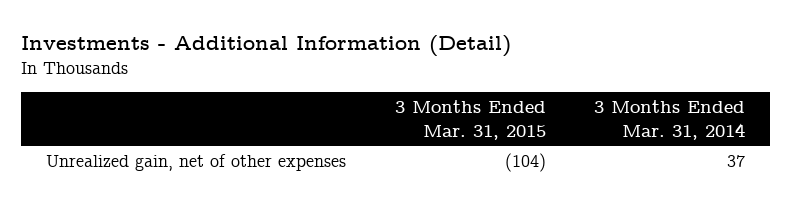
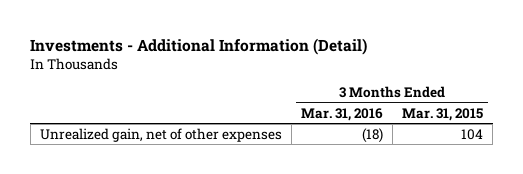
[594,100,746,140] 3 Months Ended Mar. 31, 2014 -> none
none -> [300,107,383,121] Mar. 31, 2016
[504,153,546,173] (104) -> [461,128,484,140] 104

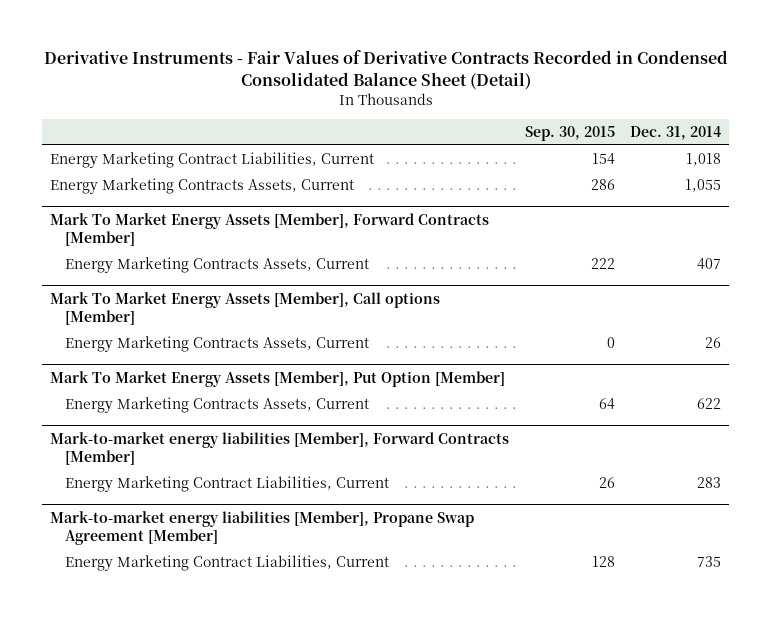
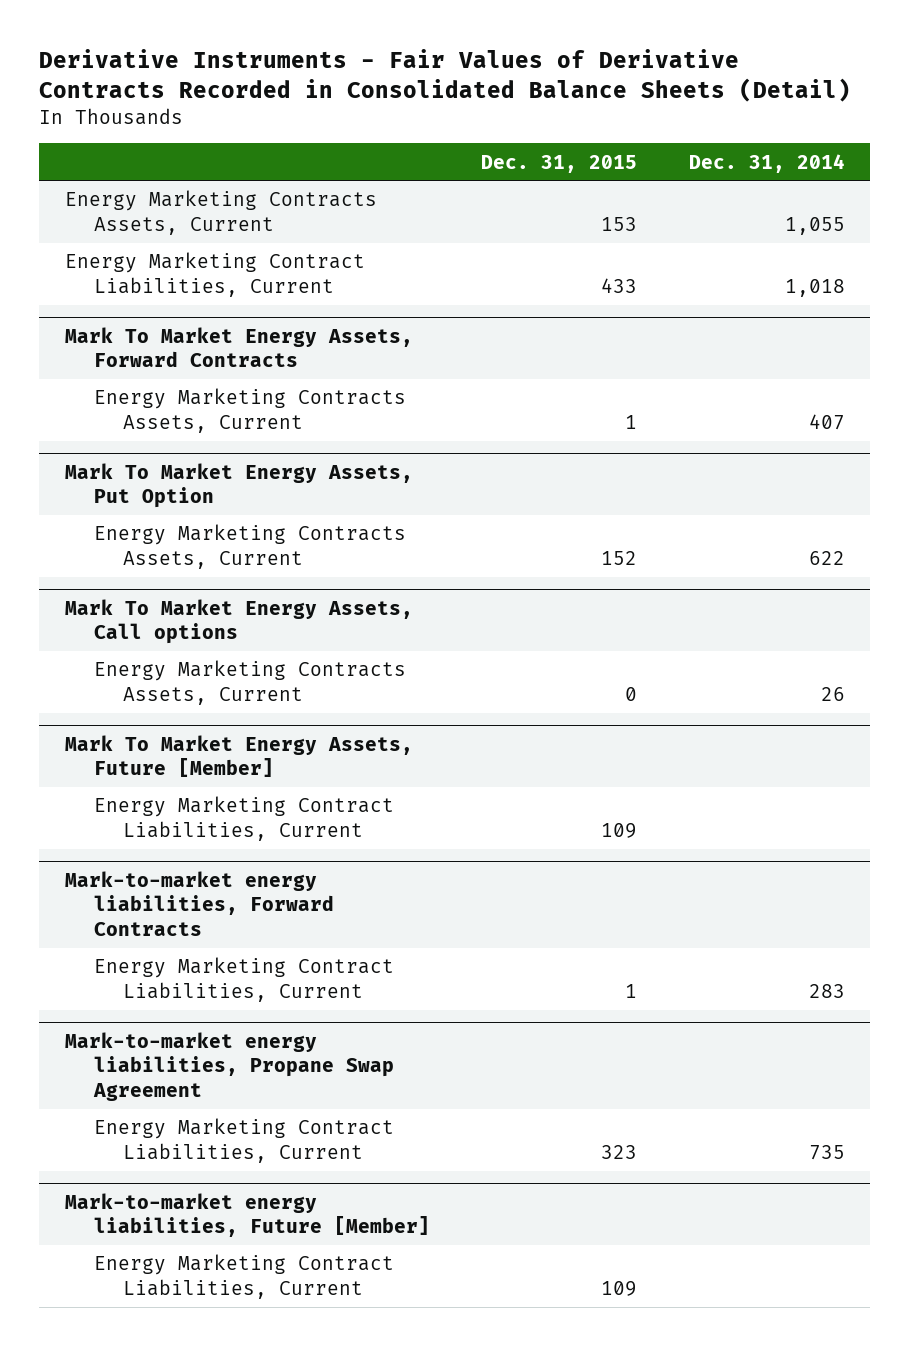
[43,49,728,90] Derivative Instruments - Fair Values of Derivative Contracts Recorded in Condensed Consolidated Balance Sheet (Detail) -> [38,49,851,103] Derivative Instruments - Fair Values of Derivative Contracts Recorded in Consolidated Balance Sheets (Detail)
[524,125,615,141] Sep. 30, 2015 -> none
none -> [481,154,638,173] Dec. 31, 2015
[49,152,374,169] Energy Marketing Contract Liabilities, Current -> [64,252,365,298] Energy Marketing Contract Liabilities, Current
[49,213,489,246] Mark To Market Energy Assets [Member], Forward Contracts [Member] -> [64,326,413,368] Mark To Market Energy Assets, Forward Contracts
[49,292,440,325] Mark To Market Energy Assets [Member], Call options [Member] -> none
[65,336,370,353] Energy Marketing Contracts Assets, Current -> none
[49,371,505,388] Mark To Market Energy Assets [Member], Put Option [Member] -> [64,462,413,509] Mark To Market Energy Assets, Put Option
none -> [64,598,413,645] Mark To Market Energy Assets, Call options
none -> [93,660,406,706] Energy Marketing Contracts Assets, Current
none -> [64,734,413,778] Mark To Market Energy Assets, Future [Member]
none -> [93,796,394,842] Energy Marketing Contract Liabilities, Current
[49,432,509,465] Mark-to-market energy liabilities [Member], Forward Contracts [Member] -> [64,870,334,937] Mark-to-market energy liabilities, Forward Contracts
[49,511,474,545] Mark-to-market energy liabilities [Member], Propane Swap Agreement [Member] -> [64,1031,394,1102] Mark-to-market energy liabilities, Propane Swap Agreement
none -> [64,1192,430,1238] Mark-to-market energy liabilities, Future [Member]
none -> [93,1254,394,1300] Energy Marketing Contract Liabilities, Current

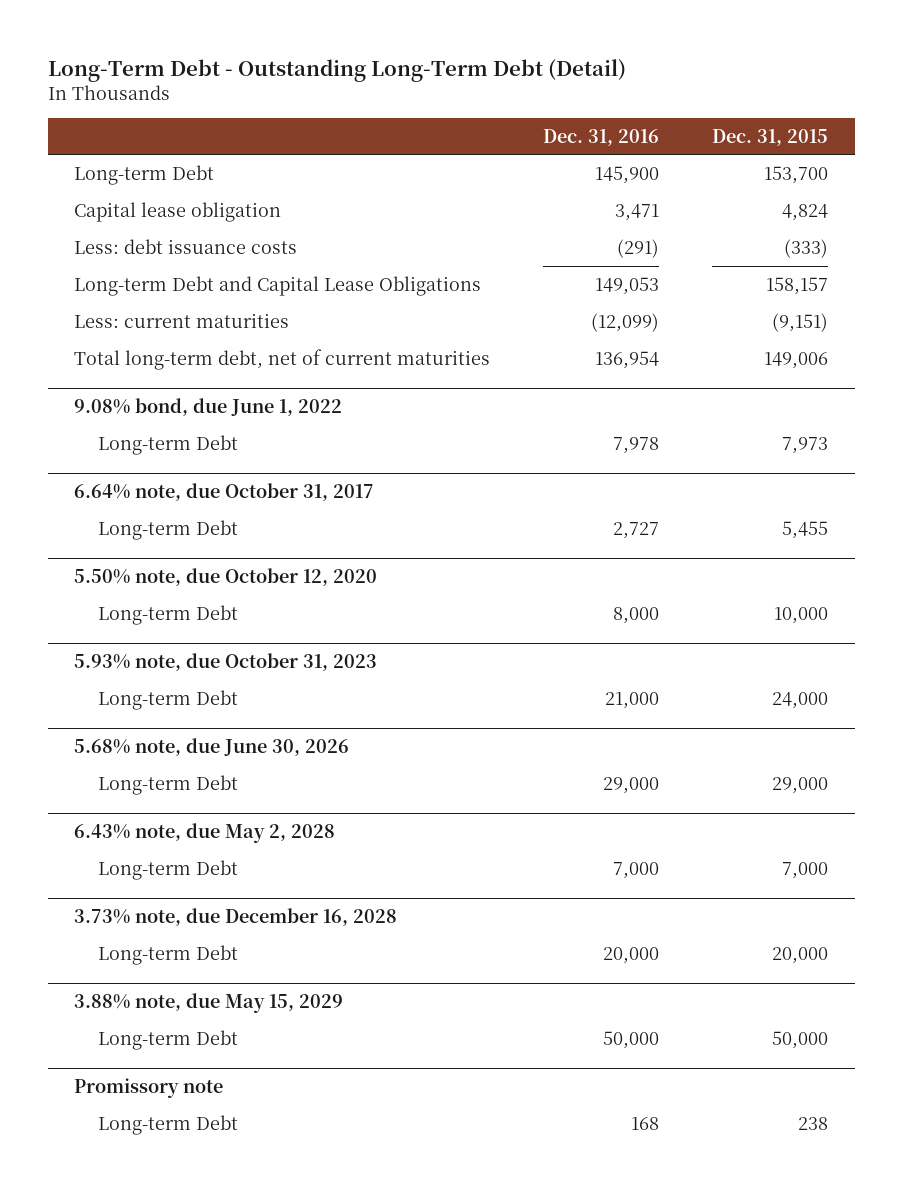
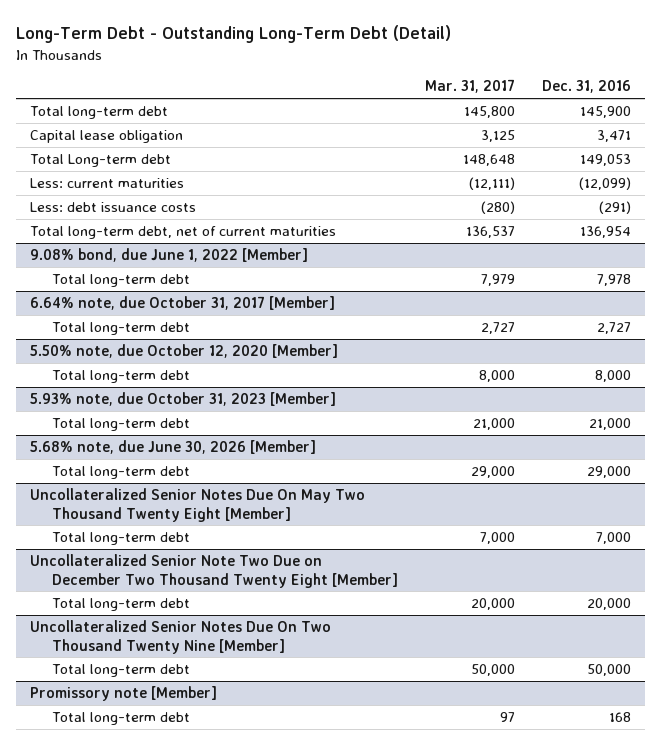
[712,128,829,146] Dec. 31, 2015 -> none
none -> [424,79,515,94] Mar. 31, 2017
[74,164,215,185] Long-term Debt -> [29,105,168,119] Total long-term debt
[74,275,482,296] Long-term Debt and Capital Lease Obligations -> [29,153,171,167] Total Long-term debt
[74,238,298,254] Less: debt issuance costs -> [29,201,196,212] Less: debt issuance costs
[74,398,343,417] 9.08% bond, due June 1, 2022 -> [29,247,308,262] 9.08% bond, due June 1, 2022 [Member]
[97,434,238,455] Long-term Debt -> [51,273,190,287] Total long-term debt
[74,483,375,502] 6.64% note, due October 31, 2017 -> [29,295,335,310] 6.64% note, due October 31, 2017 [Member]
[97,519,238,540] Long-term Debt -> [51,321,190,335] Total long-term debt
[74,568,378,587] 5.50% note, due October 12, 2020 -> [29,343,338,358] 5.50% note, due October 12, 2020 [Member]
[97,604,238,625] Long-term Debt -> [51,369,190,383] Total long-term debt
[74,653,378,672] 5.93% note, due October 31, 2023 -> [29,391,336,406] 5.93% note, due October 31, 2023 [Member]
[97,689,238,710] Long-term Debt -> [51,417,190,431] Total long-term debt
[74,738,350,757] 5.68% note, due June 30, 2026 -> [29,439,316,454] 5.68% note, due June 30, 2026 [Member]
[97,774,238,795] Long-term Debt -> [51,465,190,479] Total long-term debt
[74,823,336,844] 6.43% note, due May 2, 2028 -> [29,487,365,522] Uncollateralized Senior Notes Due On May Two Thousand Twenty Eight [Member]
[97,859,238,880] Long-term Debt -> [51,531,190,545] Total long-term debt
[74,908,398,927] 3.73% note, due December 16, 2028 -> [29,553,398,588] Uncollateralized Senior Note Two Due on December Two Thousand Twenty Eight [Member]
[97,944,238,965] Long-term Debt -> [51,597,190,611] Total long-term debt
[74,993,344,1014] 3.88% note, due May 15, 2029 -> [29,619,331,654] Uncollateralized Senior Notes Due On Two Thousand Twenty Nine [Member]
[97,1029,238,1050] Long-term Debt -> [51,663,190,677] Total long-term debt
[74,1078,224,1099] Promissory note -> [29,685,217,701] Promissory note [Member]
[97,1114,238,1135] Long-term Debt -> [51,711,190,725] Total long-term debt

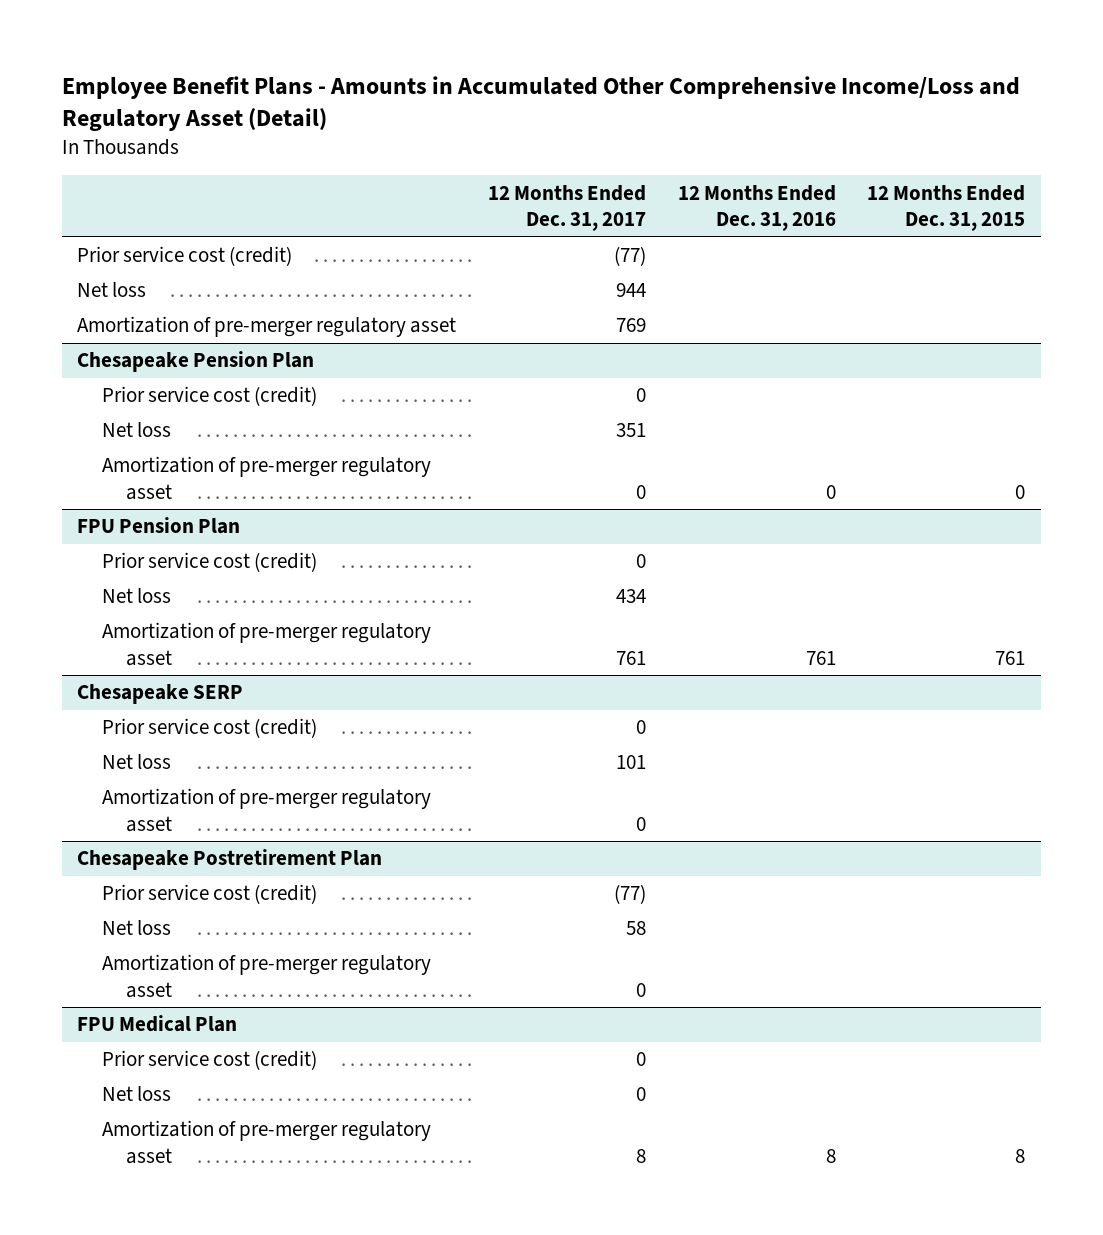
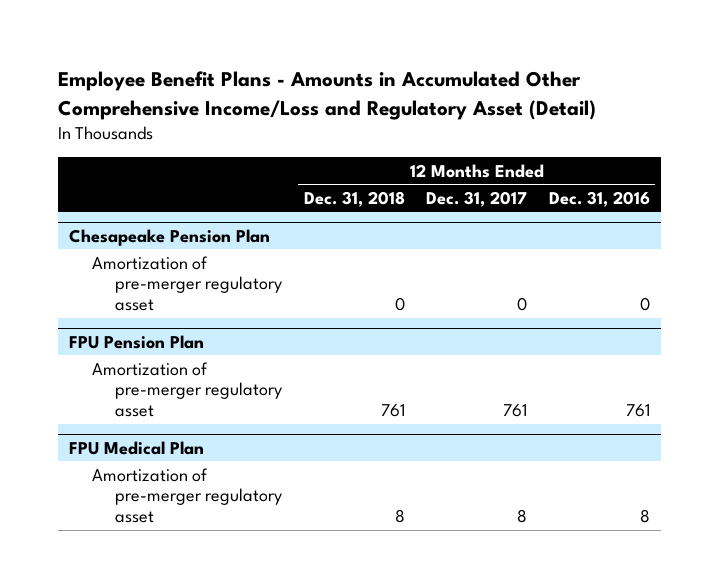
[867,184,1026,231] 12 Months Ended Dec. 31, 2015 -> none
none -> [303,190,405,207] Dec. 31, 2018
[77,246,293,267] Prior service cost (credit) -> none
[77,282,147,298] Net loss -> none
[77,316,457,338] Amortization of pre-merger regulatory asset -> none
[101,386,317,407] Prior service cost (credit) -> none
[101,422,171,438] Net loss -> none
[101,552,317,573] Prior service cost (credit) -> none
[101,588,171,604] Net loss -> none
[77,684,244,705] Chesapeake SERP -> none
[101,718,317,739] Prior service cost (credit) -> none
[101,754,171,770] Net loss -> none
[101,788,431,832] Amortization of pre-merger regulatory asset -> none
[77,849,383,871] Chesapeake Postretirement Plan -> none
[101,884,317,905] Prior service cost (credit) -> none
[101,920,171,936] Net loss -> none
[101,954,431,998] Amortization of pre-merger regulatory asset -> none
[101,1050,317,1071] Prior service cost (credit) -> none
[101,1086,171,1102] Net loss -> none

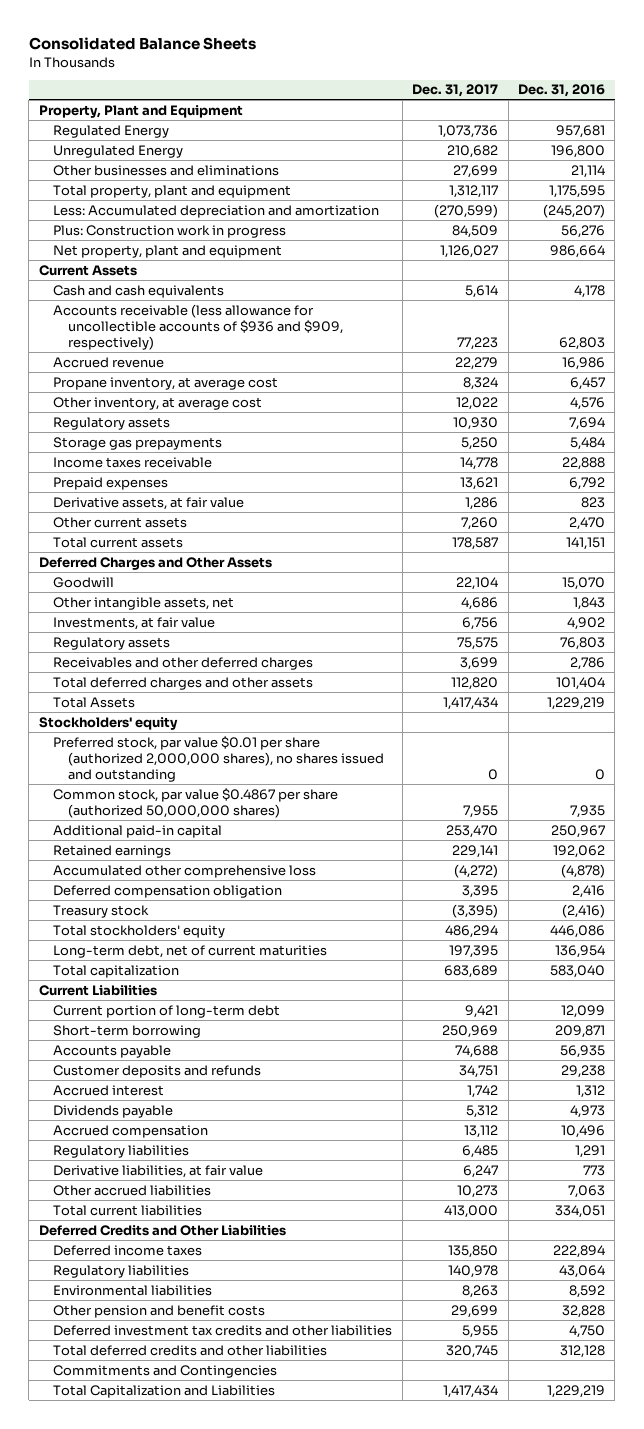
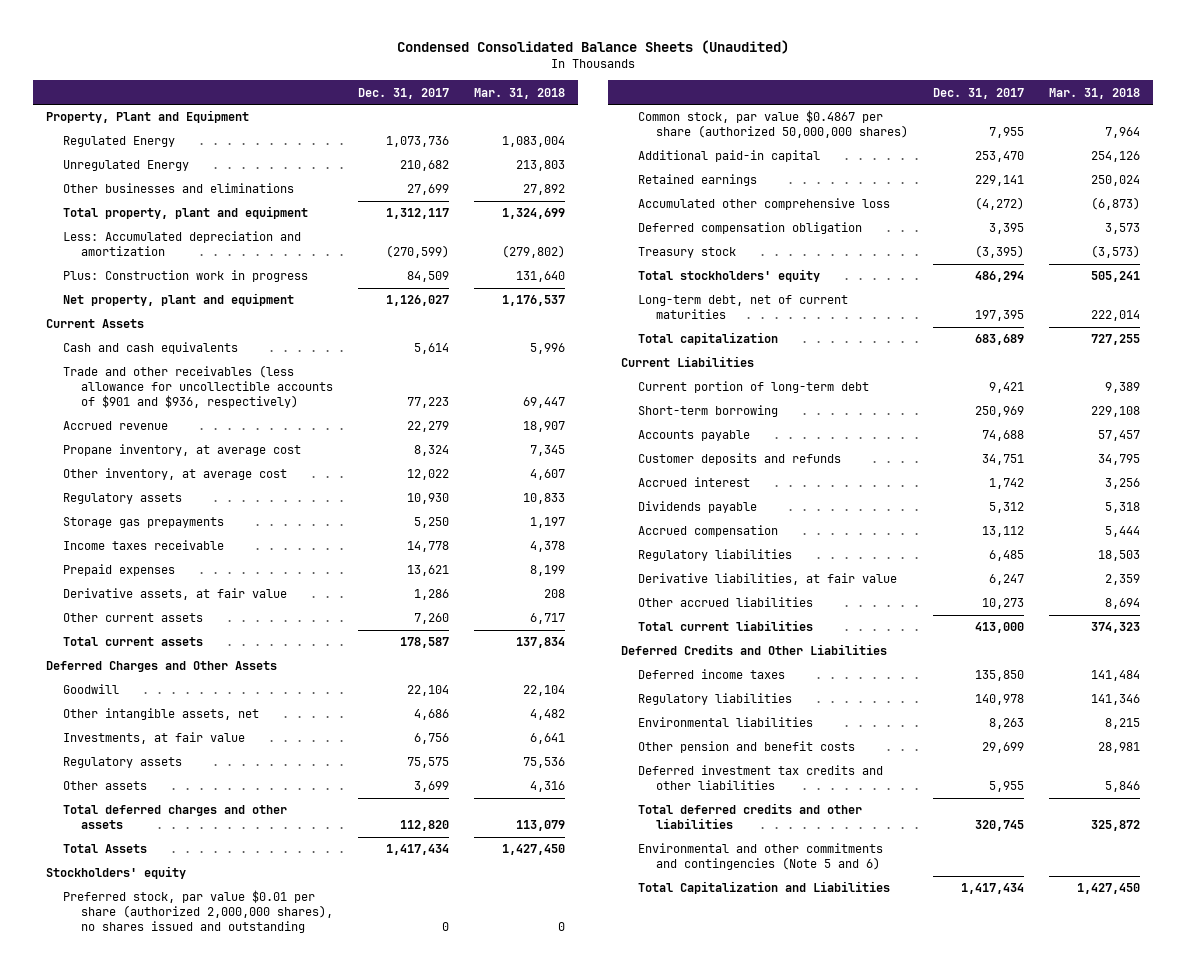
[28,37,256,51] Consolidated Balance Sheets -> [396,39,789,54] Condensed Consolidated Balance Sheets (Unaudited)
[518,84,606,98] Dec. 31, 2016 -> none
none -> [474,87,566,99] Mar. 31, 2018
[53,303,344,350] Accounts receivable (less allowance for uncollectible accounts of $936 and $909, respectively) -> [63,365,333,409] Trade and other receivables (less allowance for uncollectible accounts of $901 and $936, respectively)
[53,656,314,670] Receivables and other deferred charges -> [63,781,148,791] Other assets
[53,1364,278,1378] Commitments and Contingencies -> [638,843,884,871] Environmental and other commitments and contingencies (Note 5 and 6)

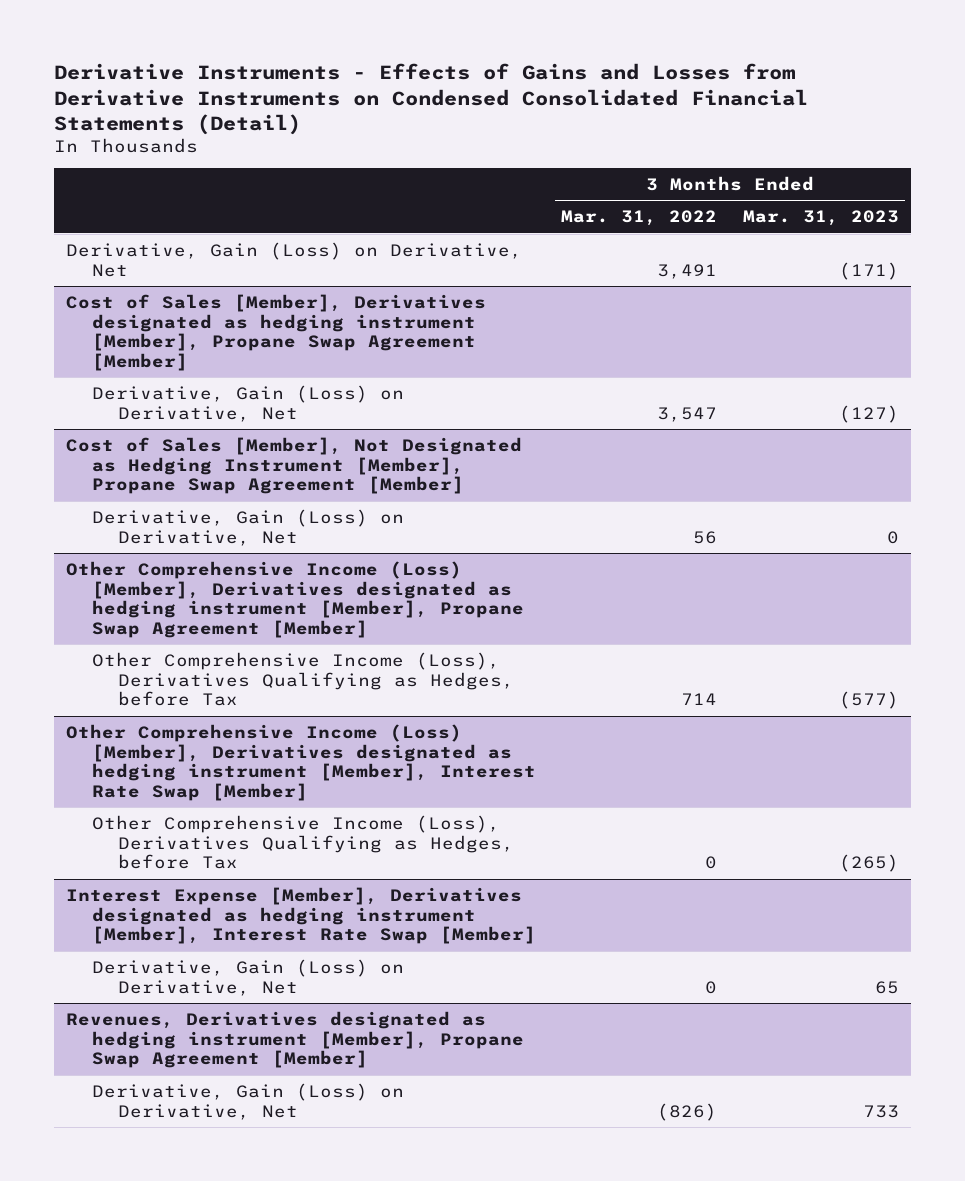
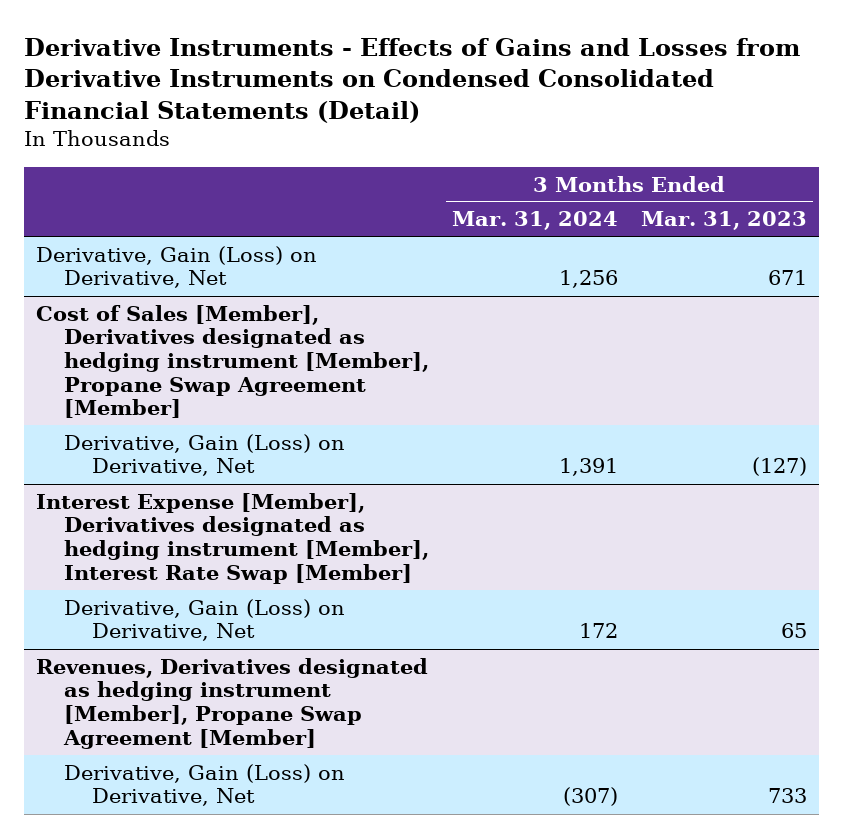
[561,210,718,227] Mar. 31, 2022 -> none
none -> [451,211,618,231] Mar. 31, 2024
[838,261,899,280] (171) -> [767,270,807,286] 671
[66,436,523,495] Cost of Sales [Member], Not Designated as Hedging Instrument [Member], Propane Swap Agreement [Member] -> none
[92,508,405,546] Derivative, Gain (Loss) on Derivative, Net -> none
[66,560,525,639] Other Comprehensive Income (Loss) [Member], Derivatives designated as hedging instrument [Member], Propane Swap Agreement [Member] -> none
[92,651,514,707] Other Comprehensive Income (Loss), Derivatives Qualifying as Hedges, before Tax -> none
[66,723,537,802] Other Comprehensive Income (Loss) [Member], Derivatives designated as hedging instrument [Member], Interest Rate Swap [Member] -> none
[92,814,514,870] Other Comprehensive Income (Loss), Derivatives Qualifying as Hedges, before Tax -> none

